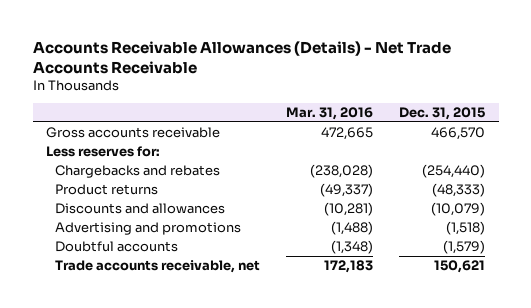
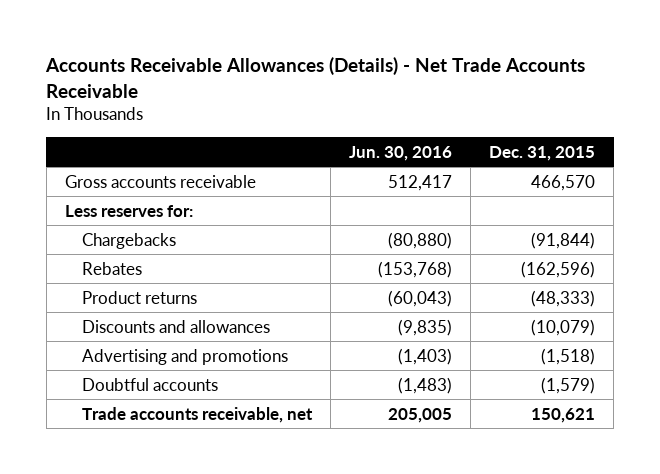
[286,107,374,121] Mar. 31, 2016 -> none
none -> [349,145,453,161] Jun. 30, 2016
[54,165,220,179] Chargebacks and rebates -> none
none -> [81,232,176,249] Chargebacks
none -> [81,261,142,275] Rebates

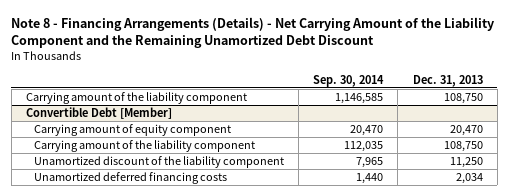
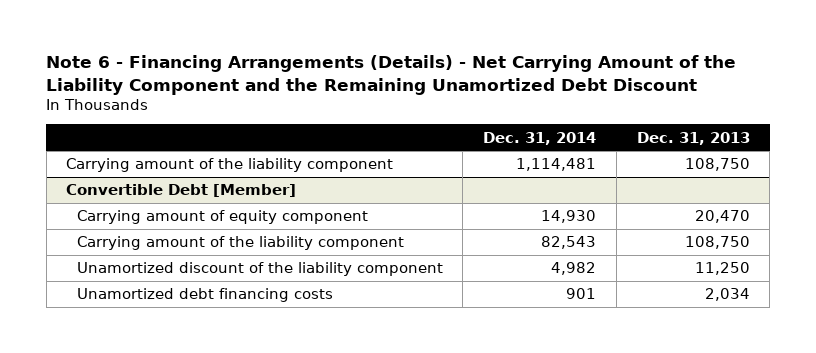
[11,17,495,49] Note 8 - Financing Arrangements (Details) - Net Carrying Amount of the Liability Component and the Remaining Unamortized Debt Discount -> [46,55,737,95] Note 6 - Financing Arrangements (Details) - Net Carrying Amount of the Liability Component and the Remaining Unamortized Debt Discount
[313,74,385,87] Sep. 30, 2014 -> none
none -> [483,131,597,145] Dec. 31, 2014
[34,172,228,185] Unamortized deferred financing costs -> [76,288,333,303] Unamortized debt financing costs

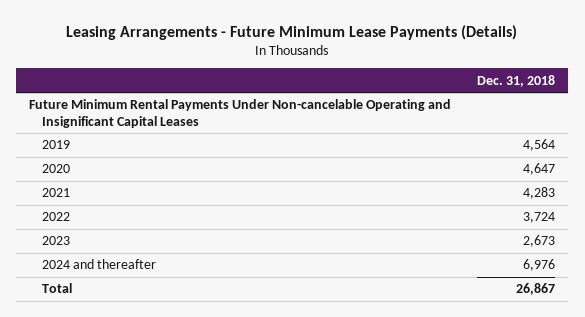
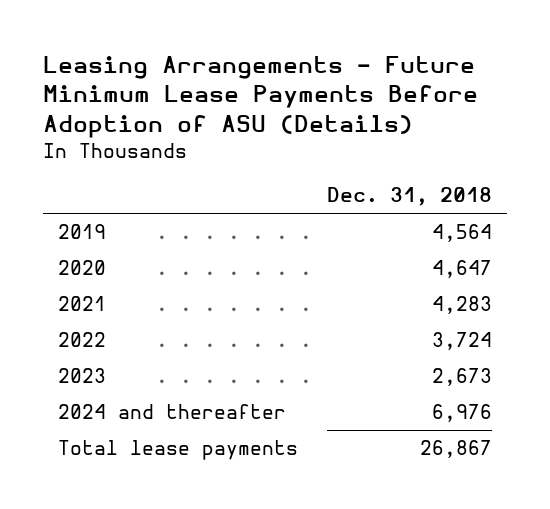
[66,24,518,40] Leasing Arrangements - Future Minimum Lease Payments (Details) -> [42,55,478,139] Leasing Arrangements - Future Minimum Lease Payments Before Adoption of ASU (Details)
[29,99,452,128] Future Minimum Rental Payments Under Non-cancelable Operating and Insignificant Capital Leases -> none
[42,283,73,294] Total -> [57,440,298,461] Total lease payments

